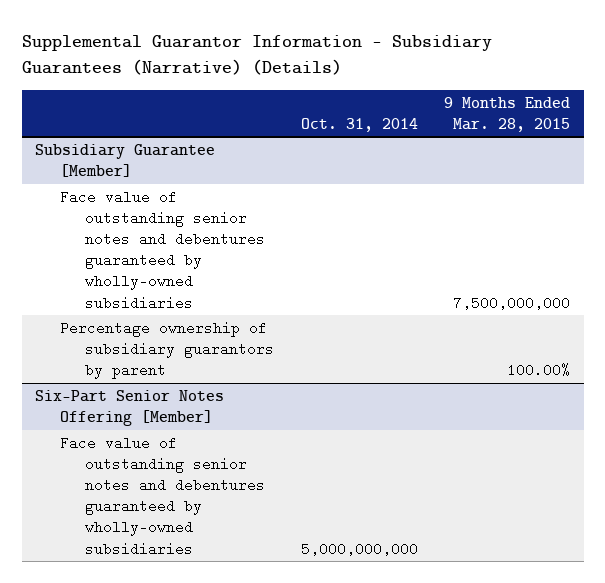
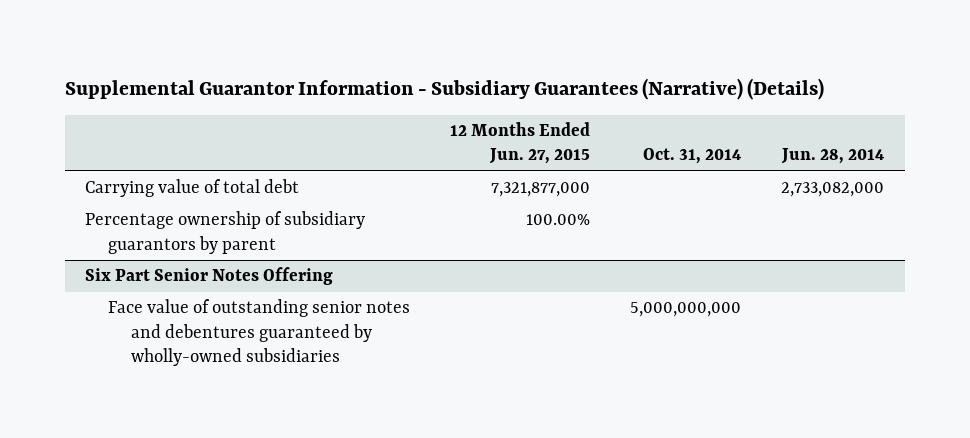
[444,96,571,132] 9 Months Ended Mar. 28, 2015 -> none
none -> [450,121,591,165] 12 Months Ended Jun. 27, 2015
none -> [781,148,885,165] Jun. 28, 2014
[34,143,215,178] Subsidiary Guarantee [Member] -> none
[60,189,266,310] Face value of outstanding senior notes and debentures guaranteed by wholly-owned subsidiaries -> none
[60,320,275,380] Percentage ownership of subsidiary guarantors by parent -> none
none -> [85,179,300,198] Carrying value of total debt
none -> [85,211,366,254] Percentage ownership of subsidiary guarantors by parent
[34,389,224,427] Six-Part Senior Notes Offering [Member] -> [85,267,334,286] Six Part Senior Notes Offering

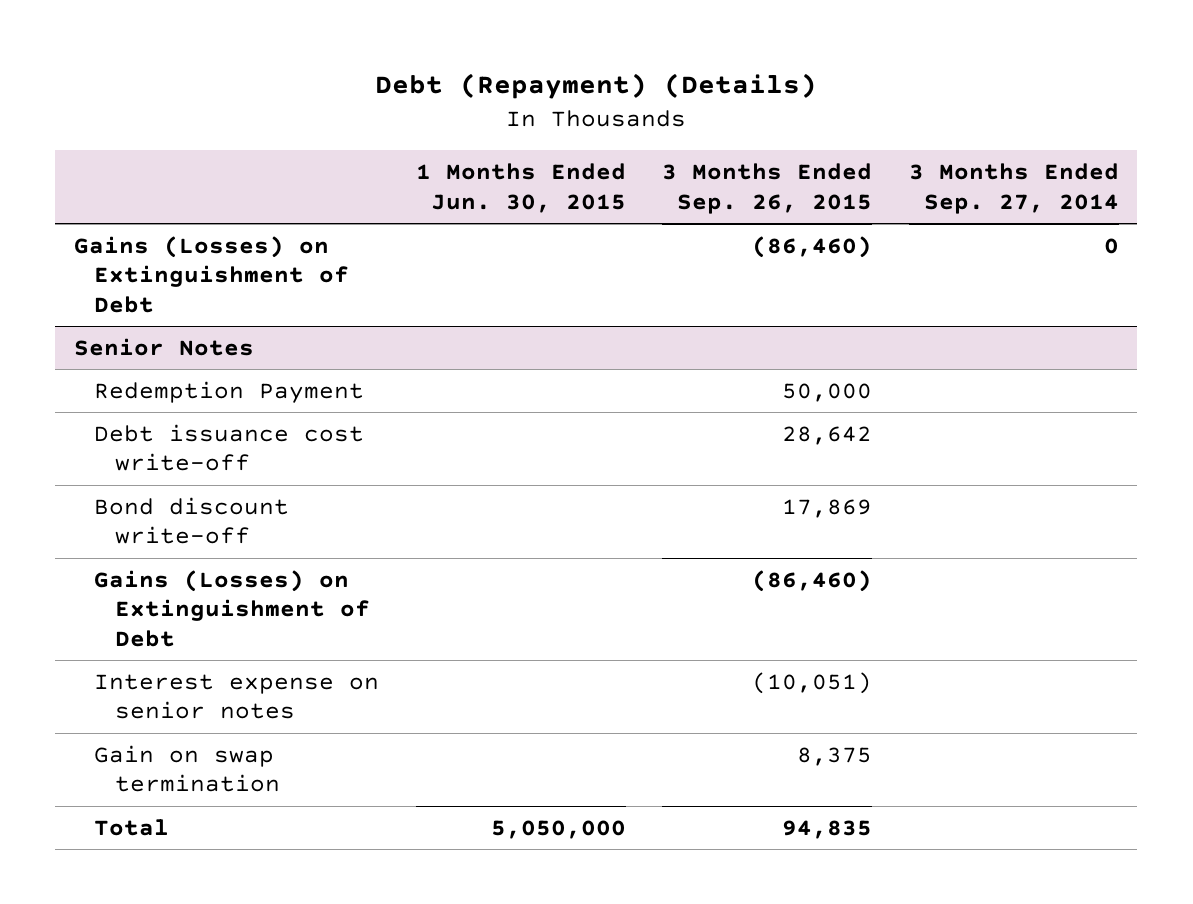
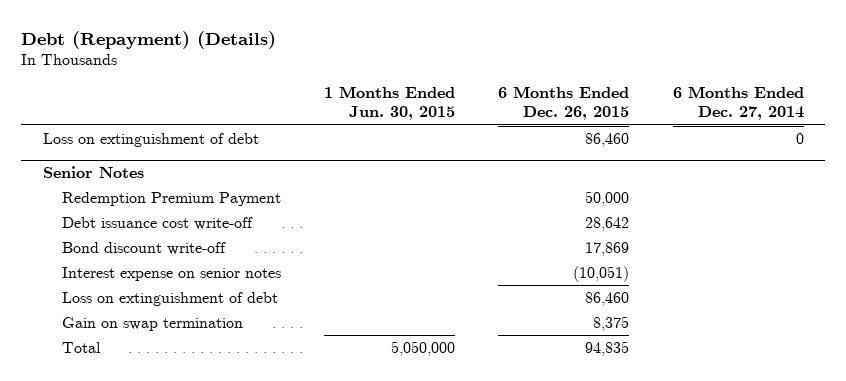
[662,163,873,214] 3 Months Ended Sep. 26, 2015 -> none
[909,163,1120,214] 3 Months Ended Sep. 27, 2014 -> none
none -> [498,86,630,121] 6 Months Ended Dec. 26, 2015
none -> [672,86,804,121] 6 Months Ended Dec. 27, 2014
[73,235,350,313] Gains (Losses) on Extinguishment of Debt -> [42,132,259,147] Loss on extinguishment of debt
[94,380,365,403] Redemption Payment -> [62,191,282,206] Redemption Premium Payment
[94,569,370,647] Gains (Losses) on Extinguishment of Debt -> none
none -> [62,291,279,306] Loss on extinguishment of debt

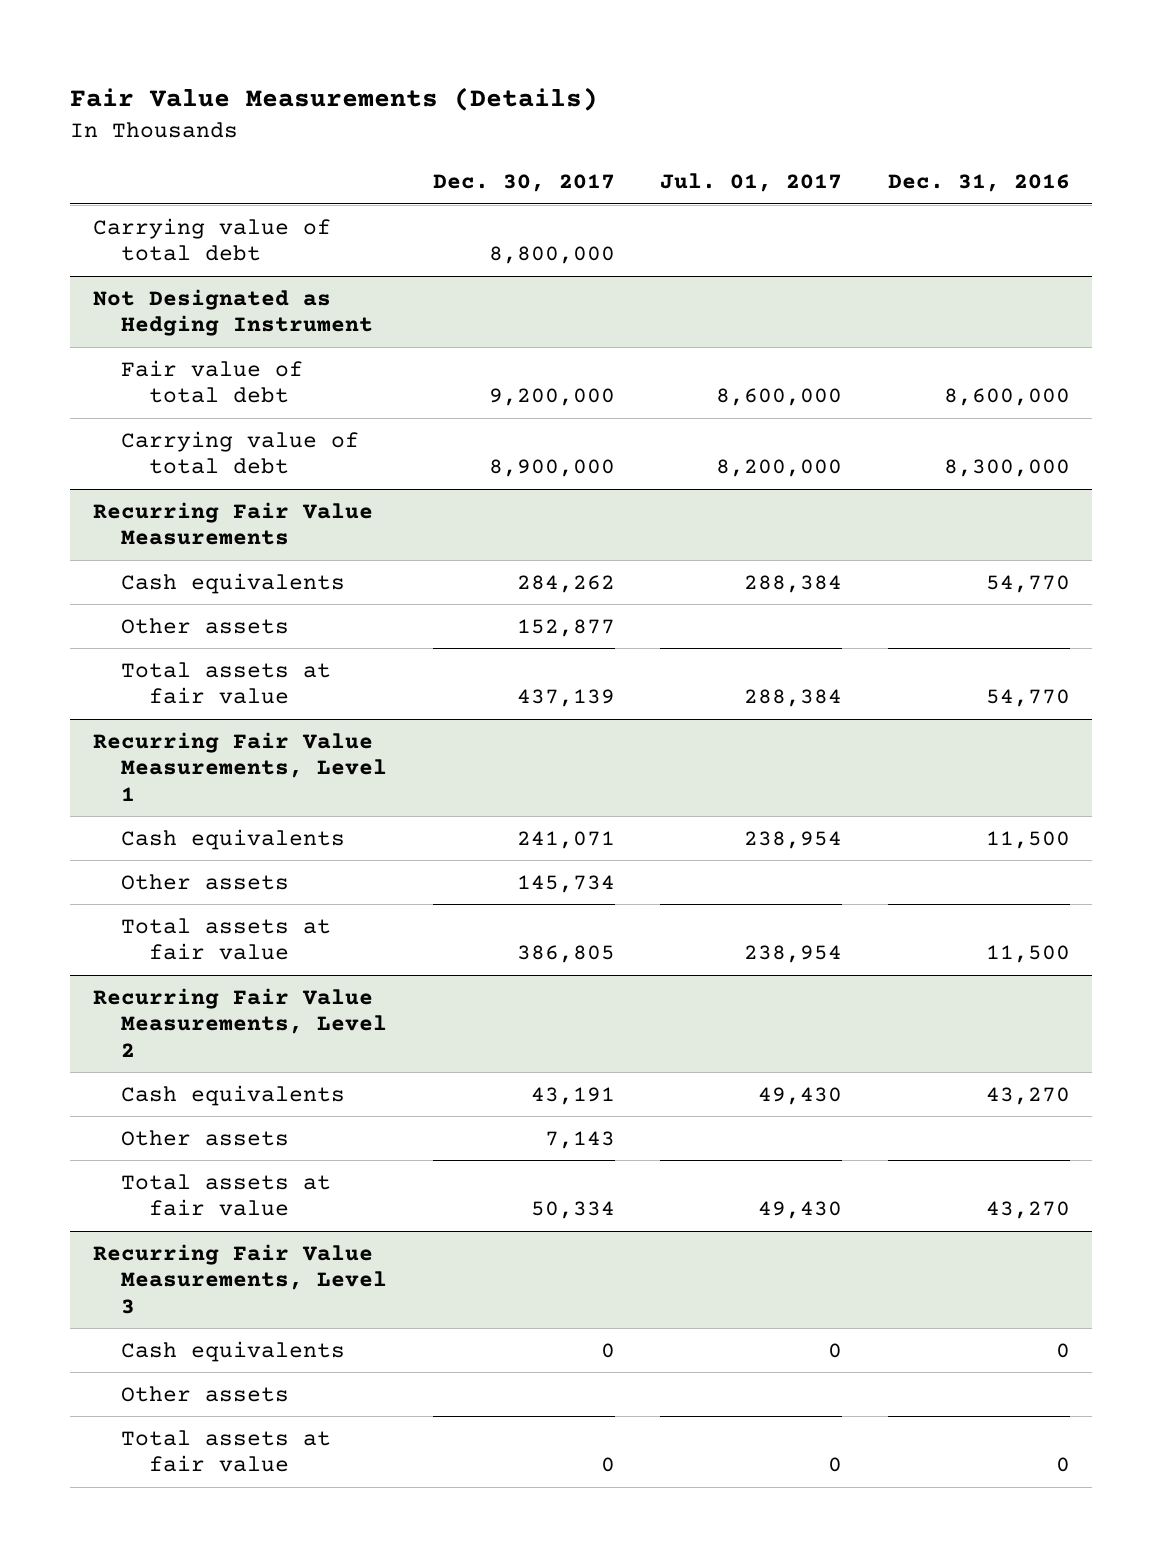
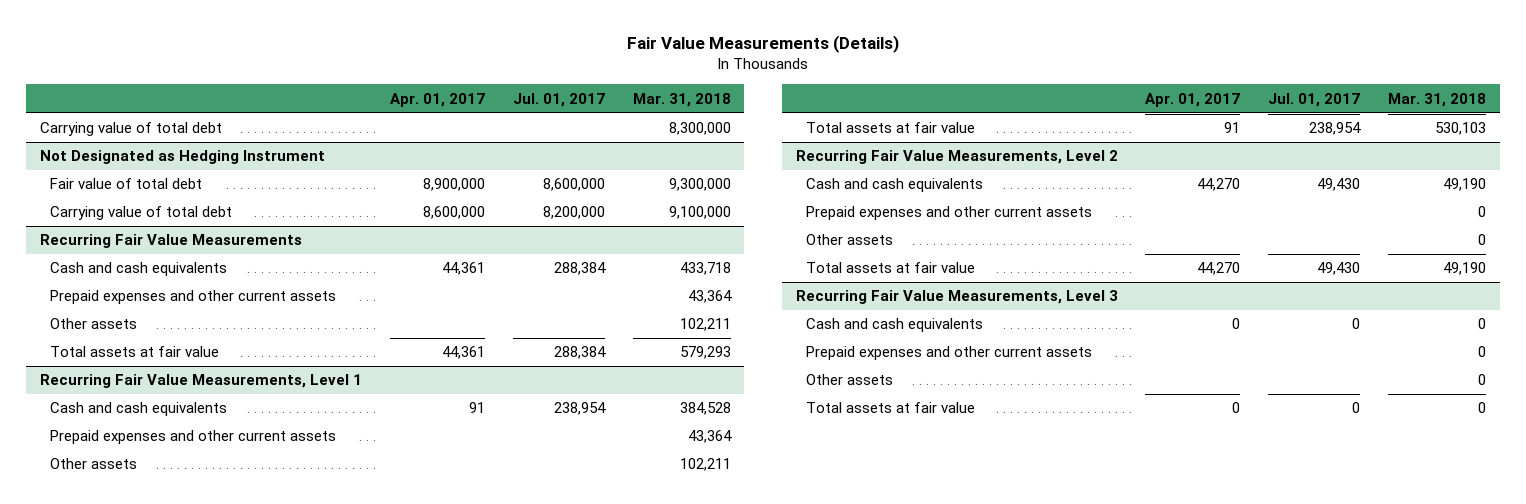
[432,174,615,193] Dec. 30, 2017 -> none
[887,174,1070,193] Dec. 31, 2016 -> none
none -> [389,92,485,107] Apr. 01, 2017
none -> [632,92,731,107] Mar. 31, 2018
[121,572,346,594] Cash equivalents -> [50,262,228,277] Cash and cash equivalents
none -> [50,290,337,305] Prepaid expenses and other current assets
[121,828,346,850] Cash equivalents -> [50,402,228,417] Cash and cash equivalents
none -> [50,430,337,445] Prepaid expenses and other current assets
[121,1084,346,1106] Cash equivalents -> [806,178,984,193] Cash and cash equivalents
none -> [806,206,1093,221] Prepaid expenses and other current assets
[121,1340,346,1362] Cash equivalents -> [806,318,984,333] Cash and cash equivalents
none -> [806,346,1093,361] Prepaid expenses and other current assets

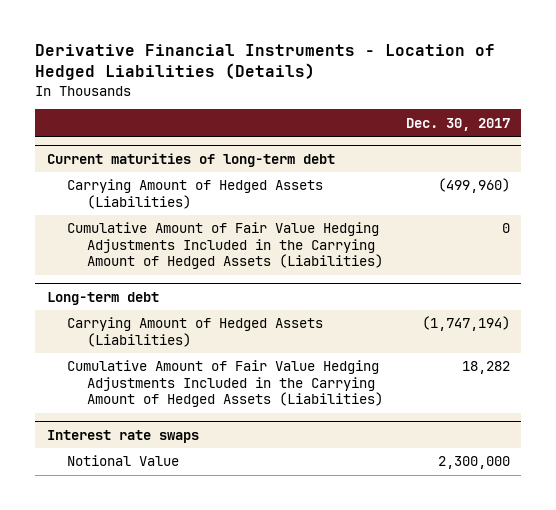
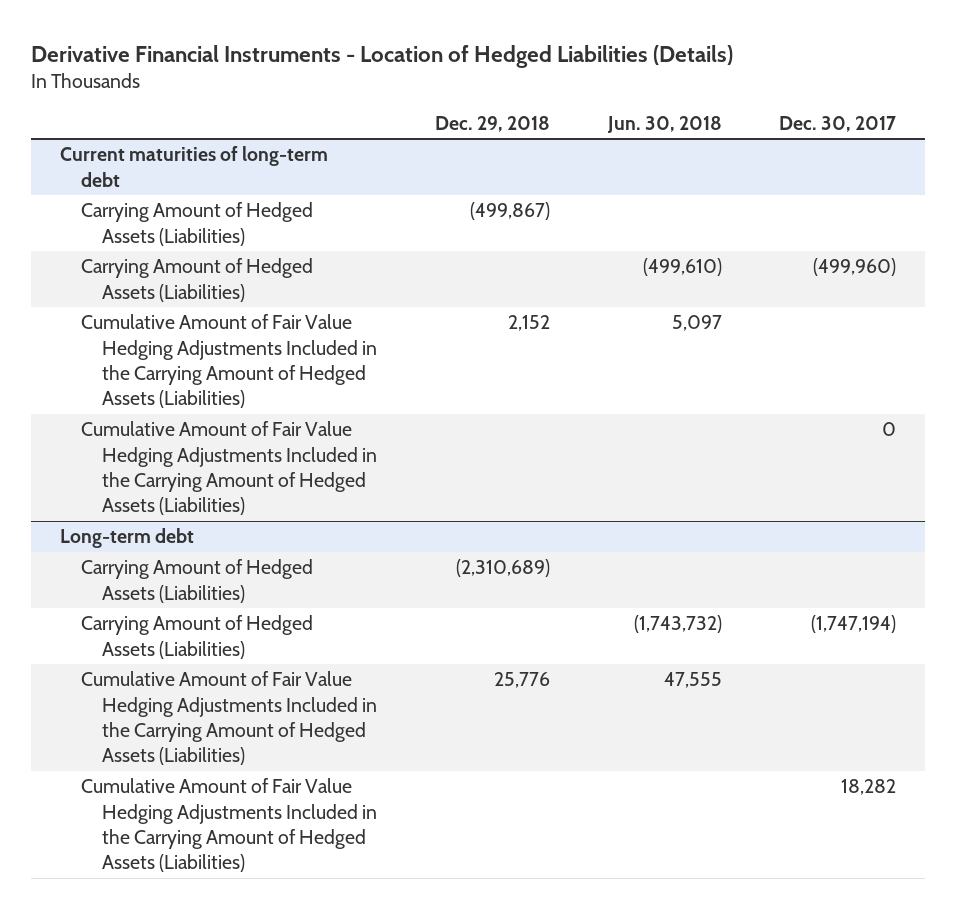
none -> [434,116,550,133] Dec. 29, 2018
none -> [606,116,722,134] Jun. 30, 2018
none -> [81,202,314,246] Carrying Amount of Hedged Assets (Liabilities)
none -> [81,314,378,409] Cumulative Amount of Fair Value Hedging Adjustments Included in the Carrying Amount of Hedged Assets (Liabilities)
none -> [81,559,314,603] Carrying Amount of Hedged Assets (Liabilities)
none -> [81,671,378,766] Cumulative Amount of Fair Value Hedging Adjustments Included in the Carrying Amount of Hedged Assets (Liabilities)
[46,429,199,443] Interest rate swaps -> none
[66,455,179,467] Notional Value -> none

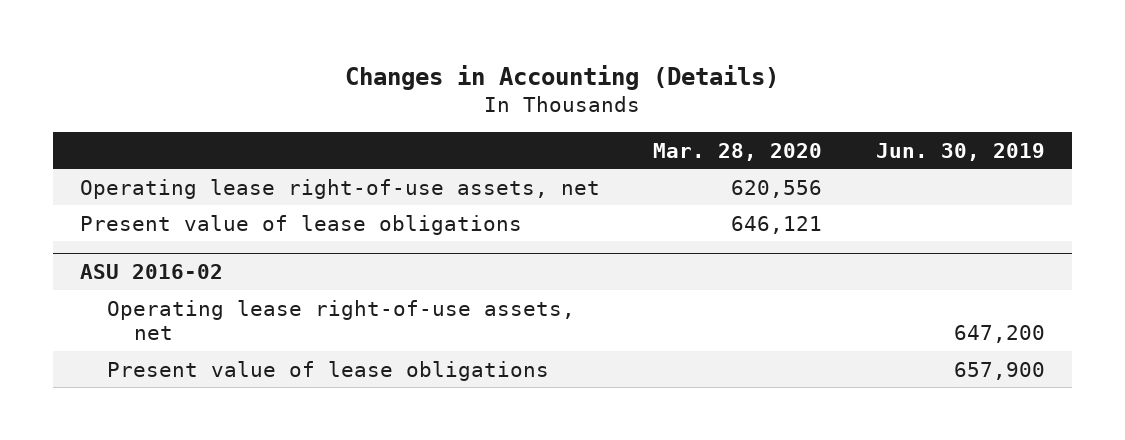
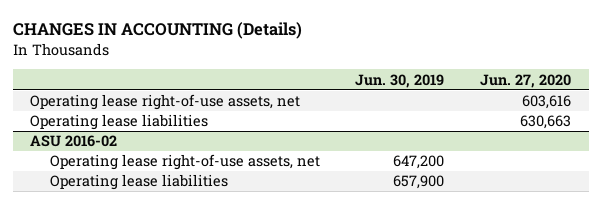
[345,64,780,90] Changes in Accounting (Details) -> [12,22,302,40] CHANGES IN ACCOUNTING (Details)
[653,142,823,161] Mar. 28, 2020 -> none
none -> [479,73,571,88] Jun. 27, 2020
[79,214,522,235] Present value of lease obligations -> [30,114,209,131] Operating lease liabilities
[106,360,549,381] Present value of lease obligations -> [50,174,229,191] Operating lease liabilities

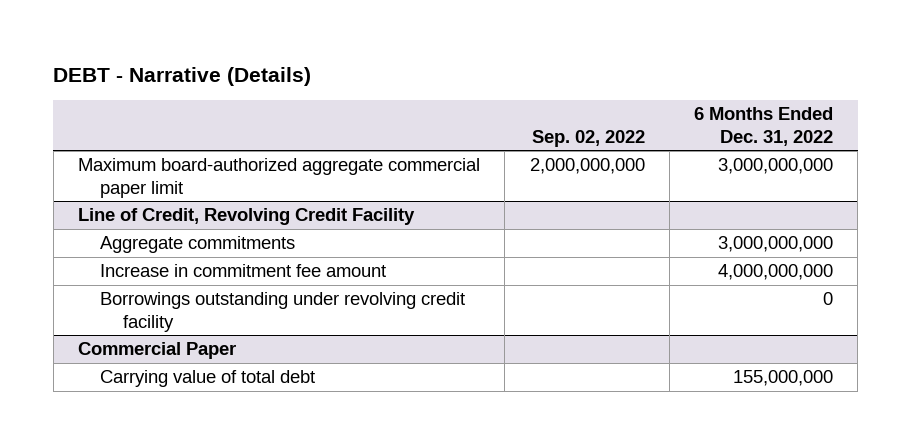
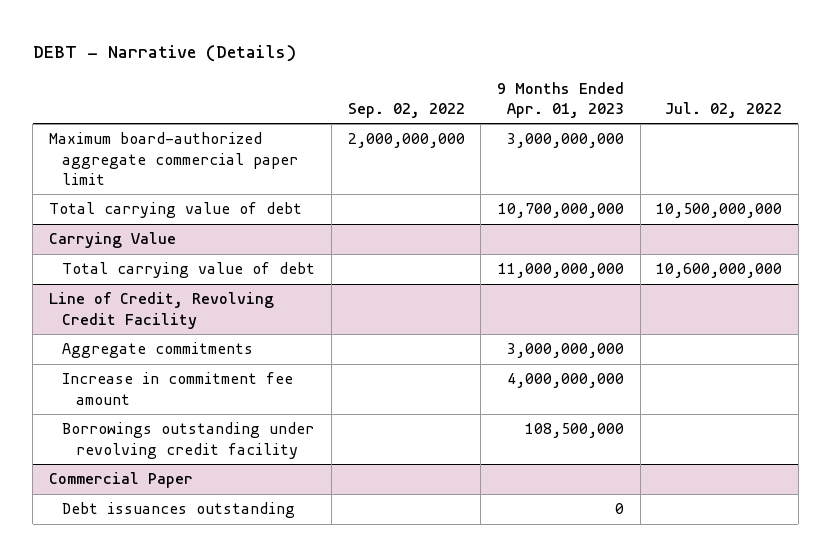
[694,107,834,146] 6 Months Ended Dec. 31, 2022 -> none
none -> [497,81,625,119] 9 Months Ended Apr. 01, 2023
none -> [665,102,783,119] Jul. 02, 2022
none -> [49,202,303,219] Total carrying value of debt
none -> [49,232,177,249] Carrying Value
none -> [62,262,316,279] Total carrying value of debt
[100,370,316,388] Carrying value of total debt -> [62,502,296,519] Debt issuances outstanding

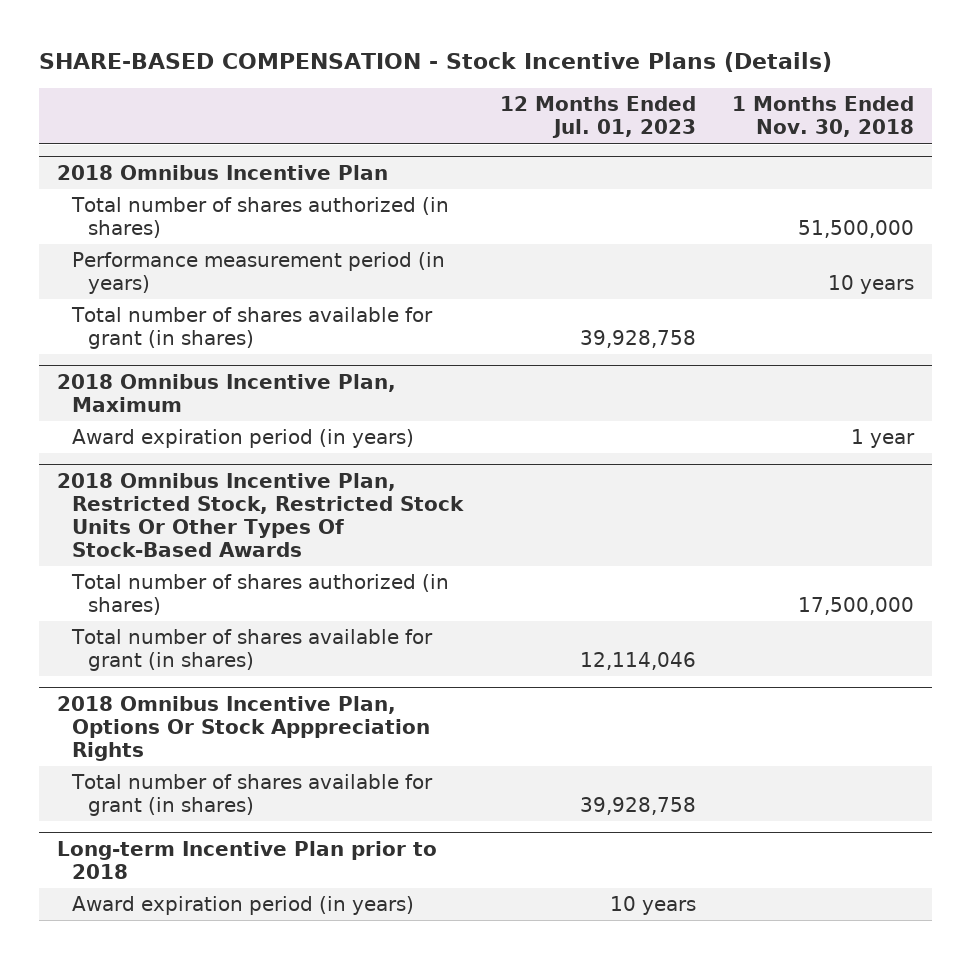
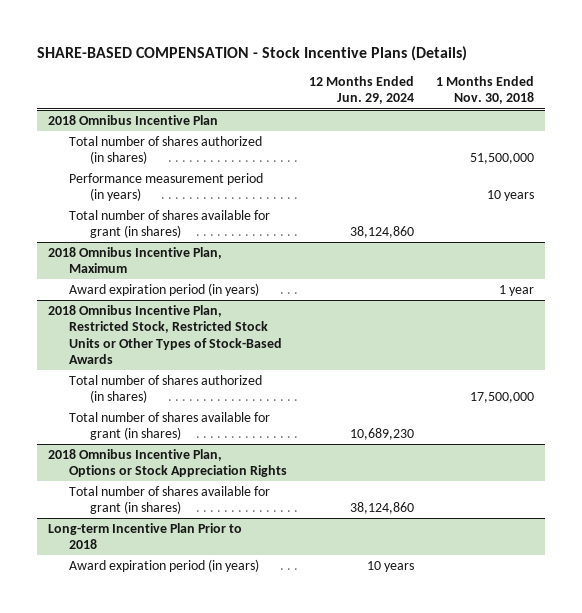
[499,96,696,139] 12 Months Ended Jul. 01, 2023 -> none
none -> [308,76,414,105] 12 Months Ended Jun. 29, 2024
[56,472,465,558] 2018 Omnibus Incentive Plan, Restricted Stock, Restricted Stock Units Or Other Types Of Stock-Based Awards -> [47,304,283,364] 2018 Omnibus Incentive Plan, Restricted Stock, Restricted Stock Units or Other Types of Stock-Based Awards
[56,695,431,762] 2018 Omnibus Incentive Plan, Options Or Stock Apppreciation Rights -> [47,448,288,478] 2018 Omnibus Incentive Plan, Options or Stock Appreciation Rights
[56,840,437,879] Long-term Incentive Plan prior to 2018 -> [47,522,242,550] Long-term Incentive Plan Prior to 2018

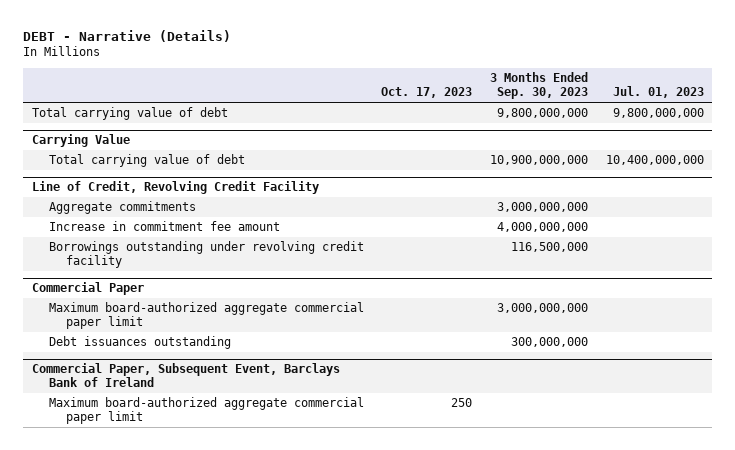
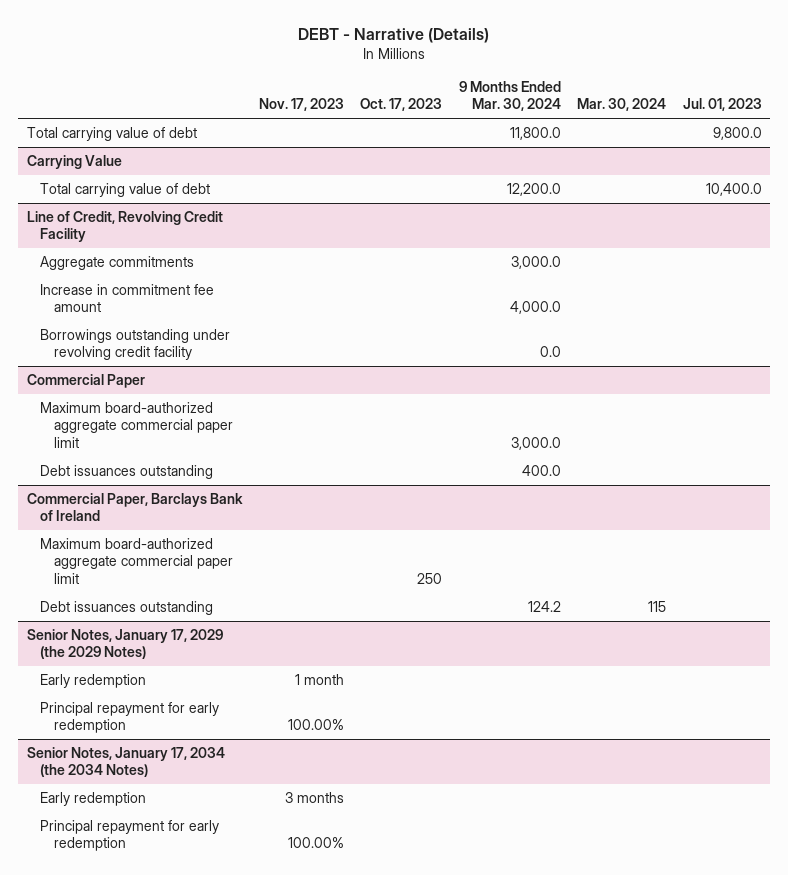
[489,72,588,100] 3 Months Ended Sep. 30, 2023 -> none
none -> [259,98,345,112] Nov. 17, 2023
none -> [458,80,561,112] 9 Months Ended Mar. 30, 2024
none -> [577,98,667,112] Mar. 30, 2024
[612,108,704,119] 9,800,000,000 -> [712,127,762,141] 9,800.0
[605,155,704,166] 10,400,000,000 -> [705,183,762,197] 10,400.0
[31,363,340,388] Commercial Paper, Subsequent Event, Barclays Bank of Ireland -> [26,493,243,522] Commercial Paper, Barclays Bank of Ireland
none -> [40,601,214,616] Debt issuances outstanding
none -> [26,629,223,660] Senior Notes, January 17, 2029 (the 2029 Notes)
none -> [40,674,147,689] Early redemption
none -> [40,702,220,734] Principal repayment for early redemption
none -> [26,747,225,778] Senior Notes, January 17, 2034 (the 2034 Notes)
none -> [40,792,147,807] Early redemption
none -> [40,820,220,852] Principal repayment for early redemption

